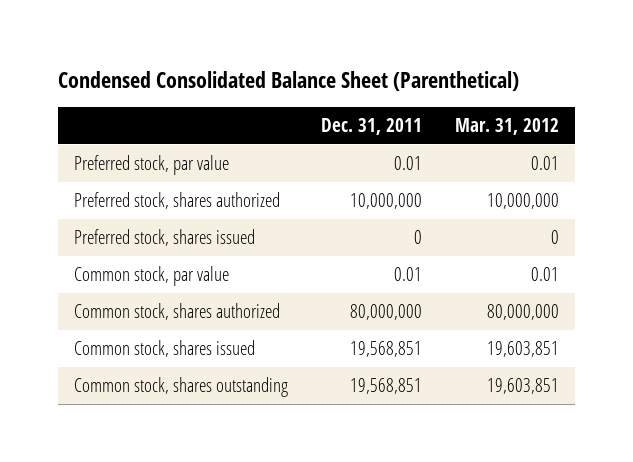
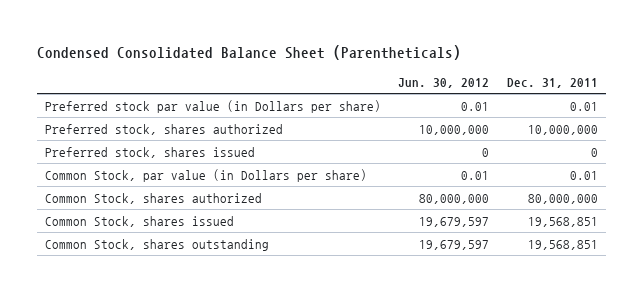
[57,70,519,91] Condensed Consolidated Balance Sheet (Parenthetical) -> [36,45,461,61] Condensed Consolidated Balance Sheet (Parentheticals)
[455,118,560,136] Mar. 31, 2012 -> none
none -> [398,78,490,89] Jun. 30, 2012
[74,155,230,176] Preferred stock, par value -> [45,99,382,113] Preferred stock par value (in Dollars per share)
[74,266,230,287] Common stock, par value -> [45,168,368,182] Common Stock, par value (in Dollars per share)
[74,303,281,321] Common stock, shares authorized -> [45,192,263,204] Common Stock, shares authorized
[74,340,256,358] Common stock, shares issued -> [45,215,235,227] Common Stock, shares issued
[74,377,289,398] Common stock, shares outstanding -> [45,238,270,251] Common Stock, shares outstanding

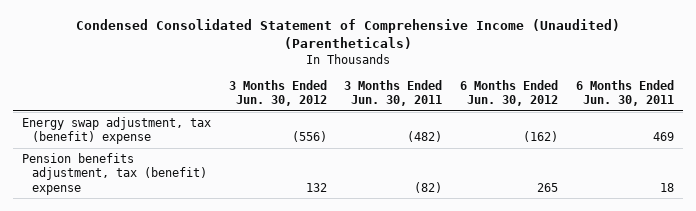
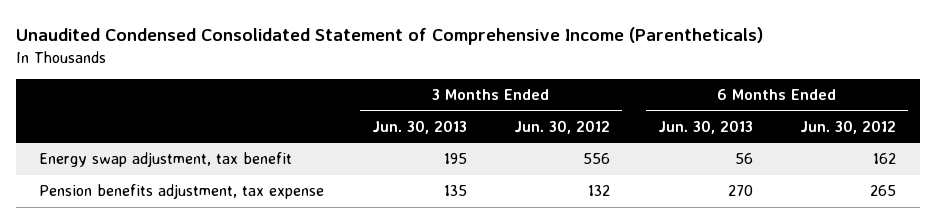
[75,19,620,50] Condensed Consolidated Statement of Comprehensive Income (Unaudited) (Parentheticals) -> [15,26,763,45] Unaudited Condensed Consolidated Statement of Comprehensive Income (Parentheticals)
[344,79,443,107] 3 Months Ended Jun. 30, 2011 -> none
[576,79,675,107] 6 Months Ended Jun. 30, 2011 -> none
none -> [371,119,467,134] Jun. 30, 2013
none -> [657,119,753,134] Jun. 30, 2013
[21,116,211,145] Energy swap adjustment, tax (benefit) expense -> [39,152,293,168] Energy swap adjustment, tax benefit
[291,131,327,143] (556) -> [583,153,611,165] 556
[523,131,559,143] (162) -> [872,153,896,165] 162
[21,152,208,195] Pension benefits adjustment, tax (benefit) expense -> [39,184,325,200] Pension benefits adjustment, tax expense

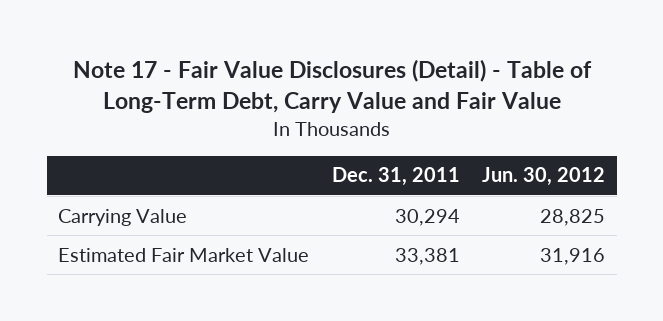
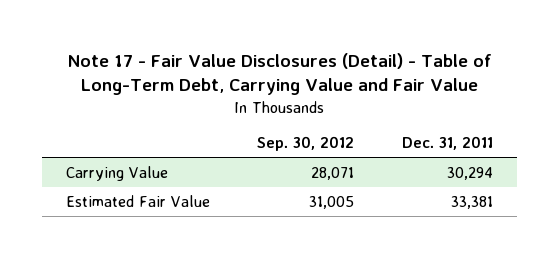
[72,58,592,113] Note 17 - Fair Value Disclosures (Detail) - Table of Long-Term Debt, Carry Value and Fair Value -> [67,52,493,96] Note 17 - Fair Value Disclosures (Detail) - Table of Long-Term Debt, Carrying Value and Fair Value
[482,167,606,187] Jun. 30, 2012 -> none
none -> [257,136,355,152] Sep. 30, 2012
[58,247,310,262] Estimated Fair Market Value -> [65,194,210,207] Estimated Fair Value

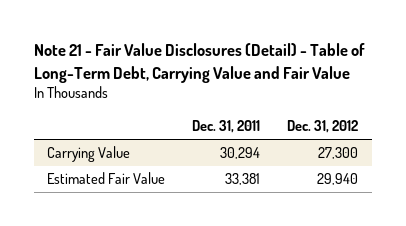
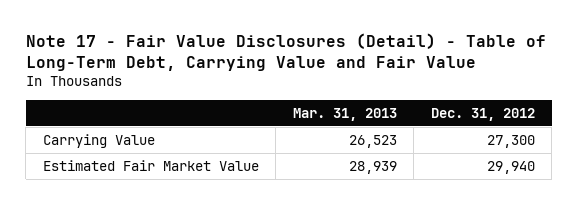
[33,43,365,83] Note 21 - Fair Value Disclosures (Detail) - Table of Long-Term Debt, Carrying Value and Fair Value -> [25,32,546,71] Note 17 - Fair Value Disclosures (Detail) - Table of Long-Term Debt, Carrying Value and Fair Value
[192,120,261,134] Dec. 31, 2011 -> none
none -> [292,107,397,121] Mar. 31, 2013
[47,172,166,185] Estimated Fair Value -> [42,159,259,171] Estimated Fair Market Value

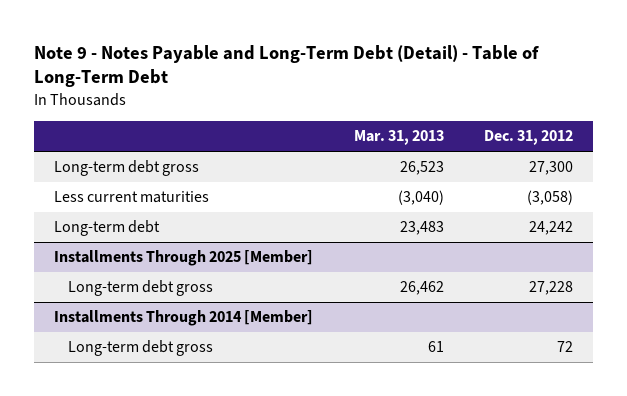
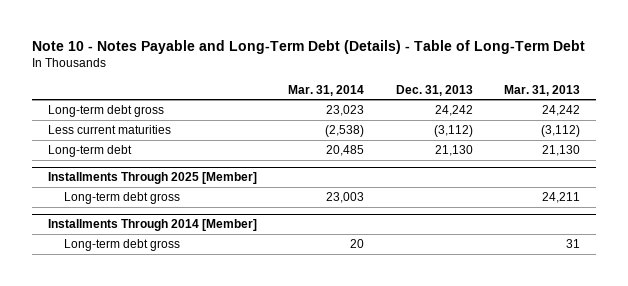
[33,44,539,88] Note 9 - Notes Payable and Long-Term Debt (Detail) - Table of Long-Term Debt -> [31,39,585,54] Note 10 - Notes Payable and Long-Term Debt (Details) - Table of Long-Term Debt
[484,130,574,146] Dec. 31, 2012 -> none
none -> [288,84,365,96] Mar. 31, 2014
none -> [395,84,473,96] Dec. 31, 2013
[399,161,444,176] 26,523 -> [542,105,581,117] 24,242
[397,190,444,206] (3,040) -> [541,125,581,138] (3,112)
[399,221,444,236] 23,483 -> [542,145,581,157] 21,130
[399,281,444,296] 26,462 -> [542,192,581,204] 24,211
[427,341,444,353] 61 -> [566,239,581,249] 31

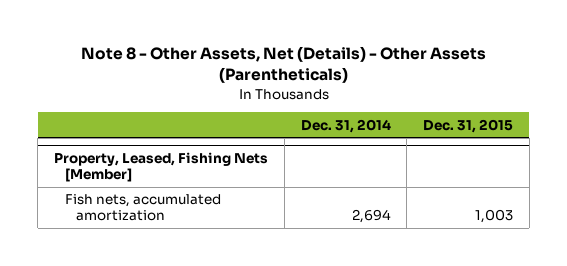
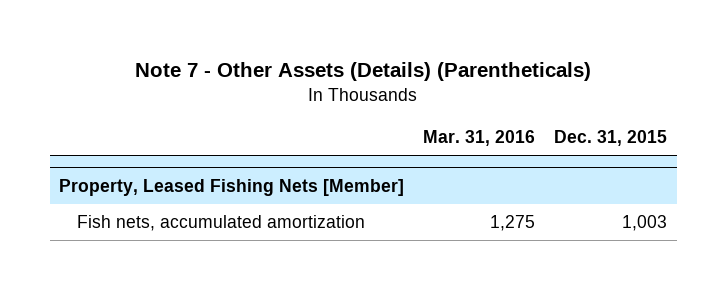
[80,46,486,84] Note 8 - Other Assets, Net (Details) - Other Assets (Parentheticals) -> [135,62,592,82] Note 7 - Other Assets (Details) (Parentheticals)
[300,118,391,133] Dec. 31, 2014 -> none
none -> [423,130,536,147] Mar. 31, 2016
[54,152,269,183] Property, Leased, Fishing Nets [Member] -> [59,178,405,196] Property, Leased Fishing Nets [Member]

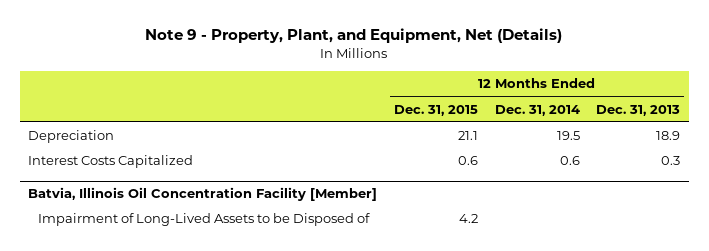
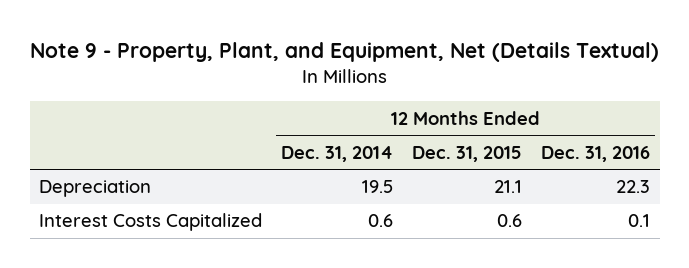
[145,28,563,44] Note 9 - Property, Plant, and Equipment, Net (Details) -> [29,42,659,63] Note 9 - Property, Plant, and Equipment, Net (Details Textual)
[596,104,681,116] Dec. 31, 2013 -> none
none -> [541,145,651,162] Dec. 31, 2016
[28,187,378,202] Batvia, Illinois Oil Concentration Facility [Member] -> none
[37,213,370,227] Impairment of Long-Lived Assets to be Disposed of -> none

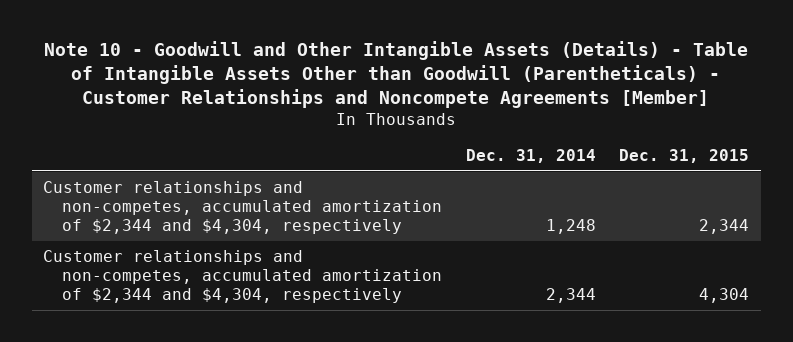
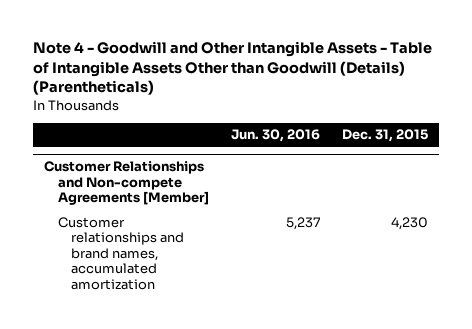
[44,40,749,108] Note 10 - Goodwill and Other Intangible Assets (Details) - Table of Intangible Assets Other than Goodwill (Parentheticals) - Customer Relationships and Noncompete Agreements [Member] -> [32,40,432,96] Note 4 - Goodwill and Other Intangible Assets - Table of Intangible Assets Other than Goodwill (Details) (Parentheticals)
[465,149,596,164] Dec. 31, 2014 -> none
none -> [230,129,320,143] Jun. 30, 2016
[43,249,443,304] Customer relationships and non-competes, accumulated amortization of $2,344 and $4,304, respectively -> none
none -> [44,161,209,206] Customer Relationships and Non-compete Agreements [Member]
[43,180,443,235] Customer relationships and non-competes, accumulated amortization of $2,344 and $4,304, respectively -> [57,216,185,290] Customer relationships and brand names, accumulated amortization
[699,219,750,235] 2,344 -> [391,216,429,230] 4,230

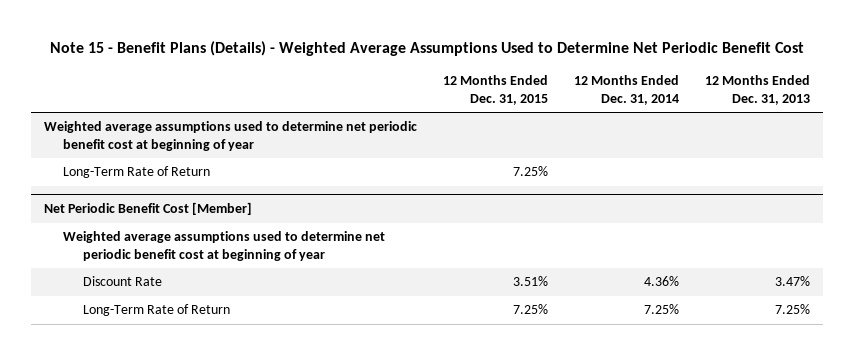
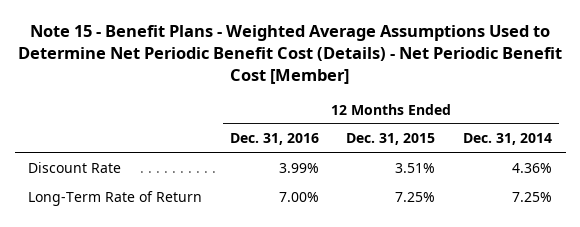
[49,40,804,56] Note 15 - Benefit Plans (Details) - Weighted Average Assumptions Used to Determine Net Periodic Benefit Cost -> [18,24,563,84] Note 15 - Benefit Plans - Weighted Average Assumptions Used to Determine Net Periodic Benefit Cost (Details) - Net Periodic Benefit Cost [Member]
[704,75,810,105] 12 Months Ended Dec. 31, 2013 -> none
none -> [229,133,319,146] Dec. 31, 2016
[43,121,417,152] Weighted average assumptions used to determine net periodic benefit cost at beginning of year -> none
[63,166,211,179] Long-Term Rate of Return -> none
[43,202,252,216] Net Periodic Benefit Cost [Member] -> none
[63,231,386,262] Weighted average assumptions used to determine net periodic benefit cost at beginning of year -> none

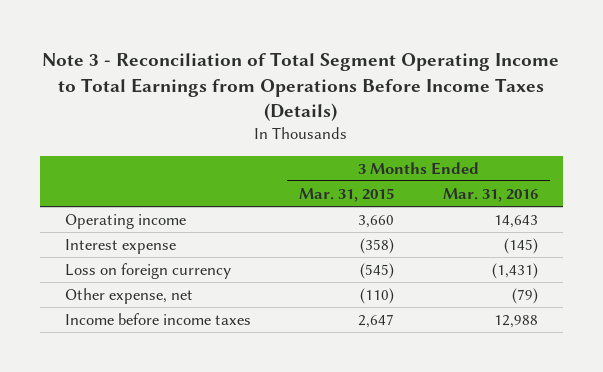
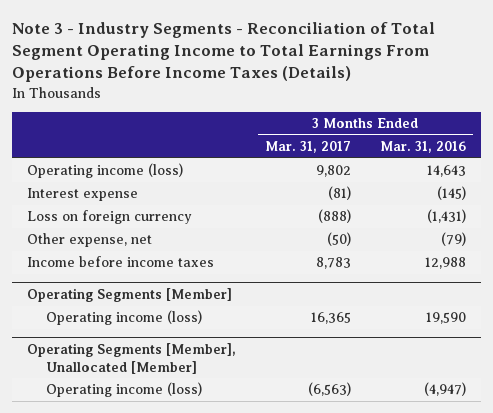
[42,52,560,122] Note 3 - Reconciliation of Total Segment Operating Income to Total Earnings from Operations Before Income Taxes (Details) -> [12,22,436,83] Note 3 - Industry Segments - Reconciliation of Total Segment Operating Income to Total Earnings From Operations Before Income Taxes (Details)
[299,187,395,202] Mar. 31, 2015 -> none
none -> [264,141,351,154] Mar. 31, 2017
[64,213,186,229] Operating income -> [26,163,183,179] Operating income (loss)
none -> [26,288,232,303] Operating Segments [Member]
none -> [45,310,202,326] Operating income (loss)
none -> [26,343,236,374] Operating Segments [Member], Unallocated [Member]
none -> [45,382,202,398] Operating income (loss)

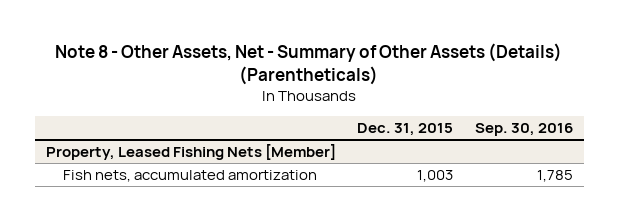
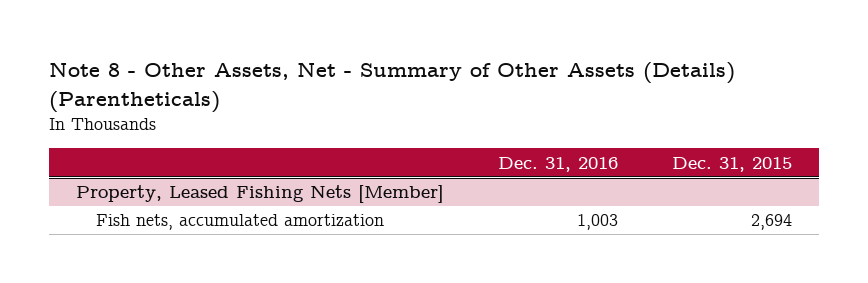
[474,123,573,137] Sep. 30, 2016 -> none
none -> [498,156,619,172] Dec. 31, 2016
[417,170,454,183] 1,003 -> [751,214,793,231] 2,694

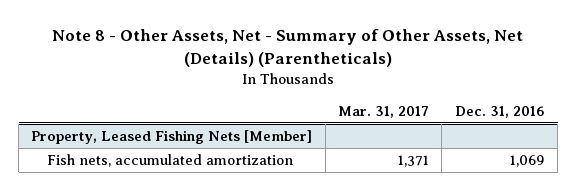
[49,62,736,113] Note 8 - Other Assets, Net - Summary of Other Assets (Details) (Parentheticals) -> [52,29,524,68] Note 8 - Other Assets, Net - Summary of Other Assets, Net (Details) (Parentheticals)
[672,156,793,172] Dec. 31, 2015 -> none
none -> [338,105,430,118] Mar. 31, 2017
[577,214,619,231] 1,003 -> [509,155,545,168] 1,069

